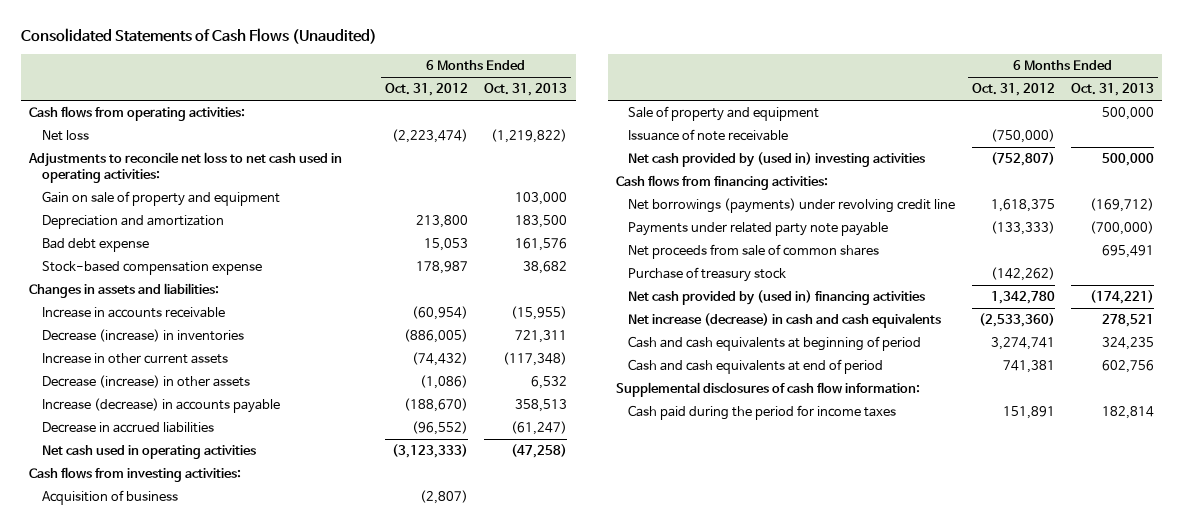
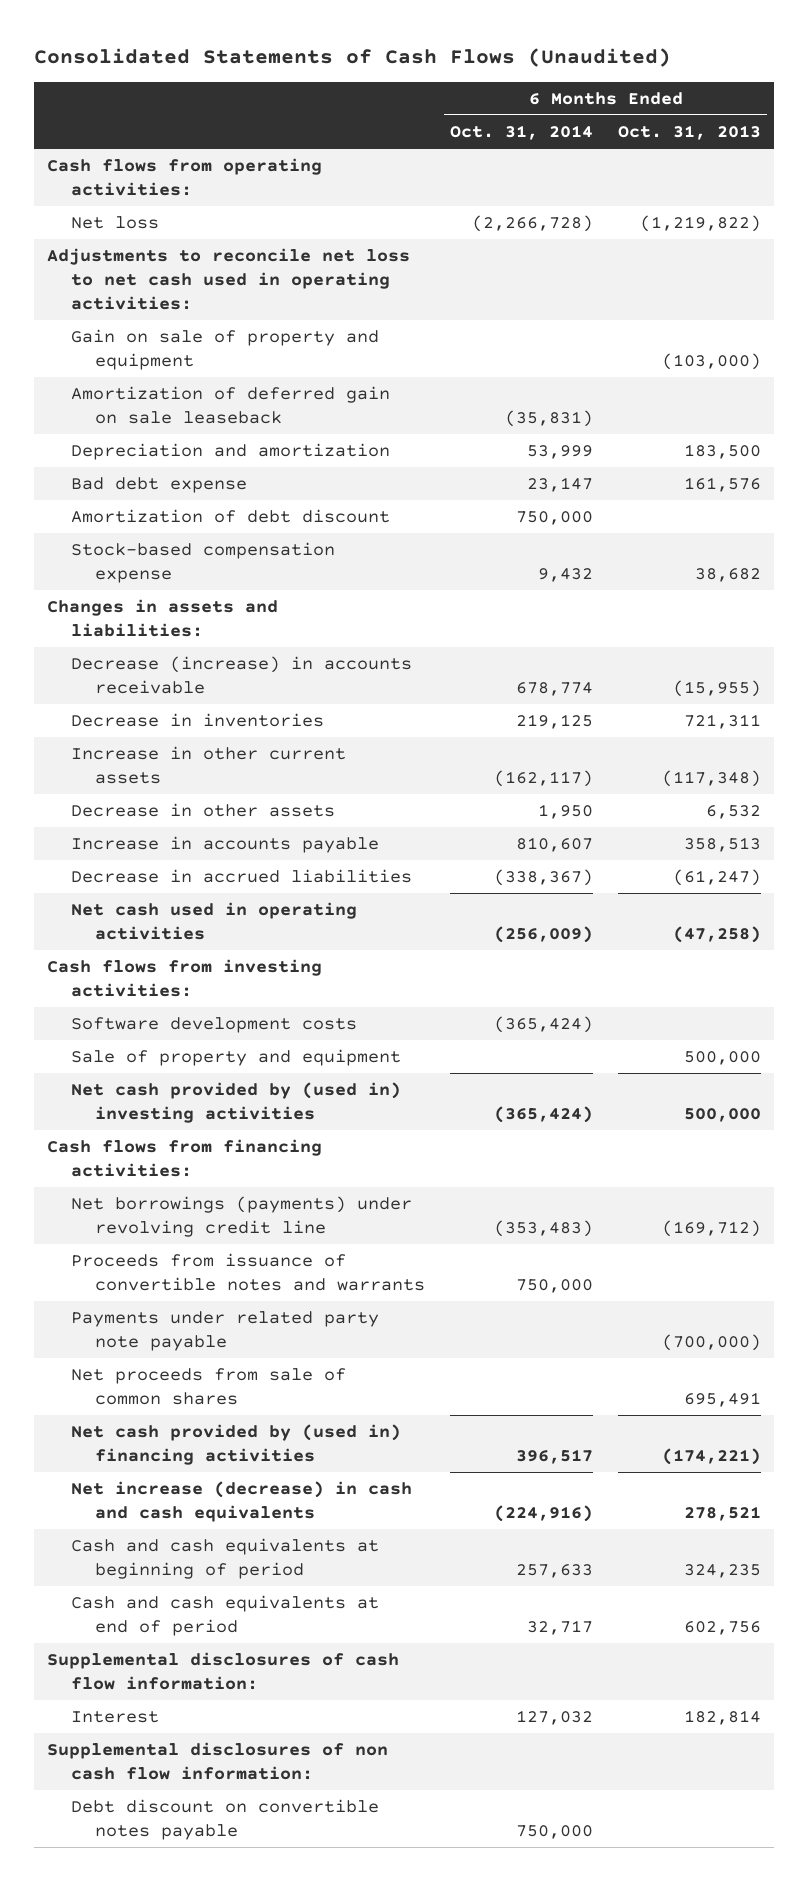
[384,83,468,97] Oct. 31, 2012 -> none
none -> [450,124,594,140] Oct. 31, 2014
[515,192,568,206] 103,000 -> [662,353,762,371] (103,000)
none -> [70,386,390,425] Amortization of deferred gain on sale leaseback
none -> [70,509,390,524] Amortization of debt discount
[41,307,225,319] Increase in accounts receivable -> [70,656,412,695] Decrease (increase) in accounts receivable
[41,329,244,343] Decrease (increase) in inventories -> [70,713,324,728] Decrease in inventories
[41,375,250,389] Decrease (increase) in other assets -> [70,803,335,818] Decrease in other assets
[41,398,280,414] Increase (decrease) in accounts payable -> [70,836,379,854] Increase in accounts payable
[41,490,178,506] Acquisition of business -> none
none -> [70,1017,357,1034] Software development costs
[628,129,789,142] Issuance of note receivable -> none
none -> [70,1253,425,1292] Proceeds from issuance of convertible notes and warrants
[628,267,787,283] Purchase of treasury stock -> none
[628,405,897,421] Cash paid during the period for income taxes -> [70,1711,159,1724] Interest
none -> [47,1742,389,1781] Supplemental disclosures of non cash flow information:
none -> [70,1799,379,1841] Debt discount on convertible notes payable

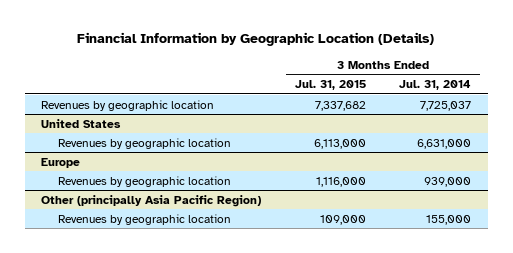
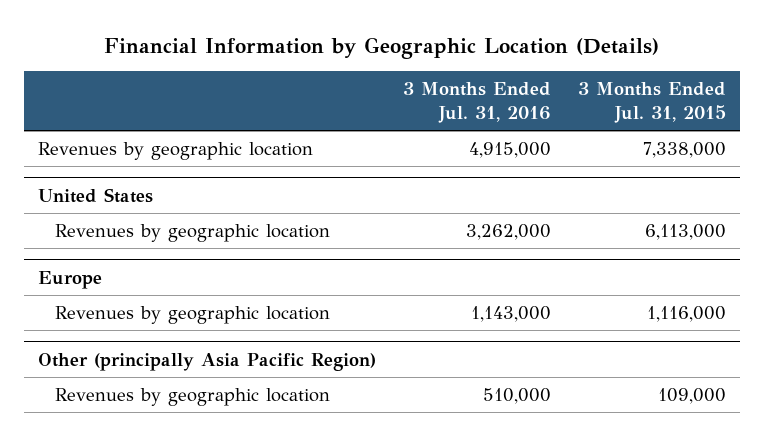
[399,80,472,91] Jul. 31, 2014 -> none
none -> [403,82,552,123] 3 Months Ended Jul. 31, 2016
[314,100,366,111] 7,337,682 -> [643,141,727,158] 7,338,000

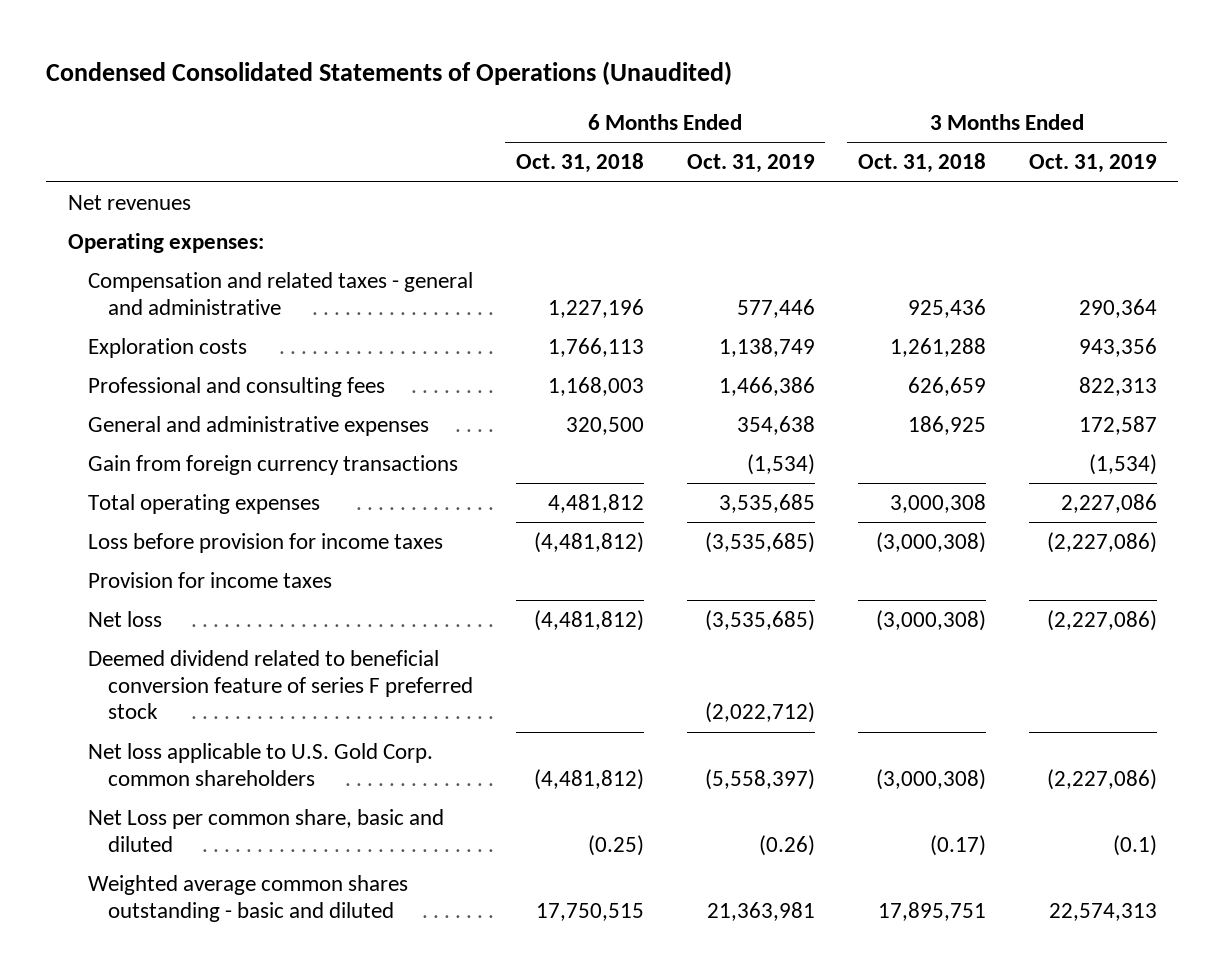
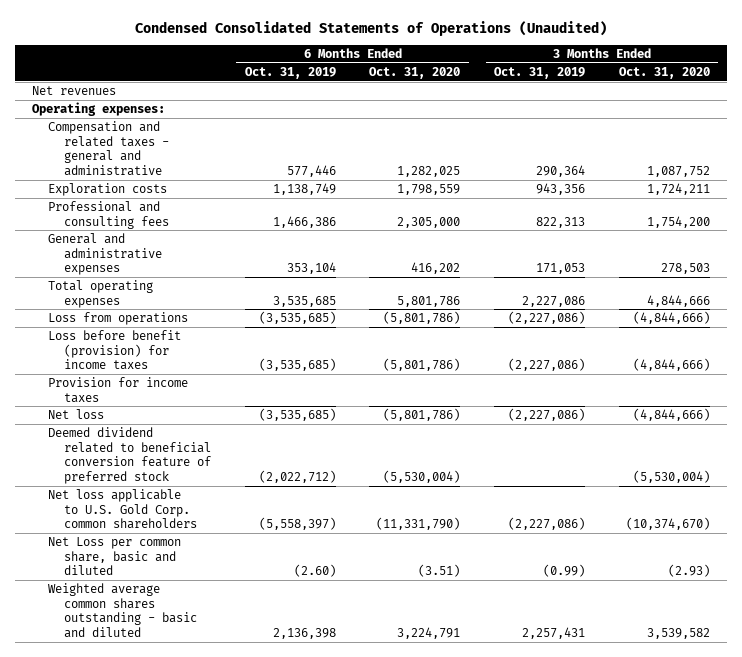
[515,153,644,174] Oct. 31, 2018 -> none
[857,153,986,174] Oct. 31, 2018 -> none
none -> [369,66,461,79] Oct. 31, 2020
none -> [618,66,710,79] Oct. 31, 2020
[87,454,458,475] Gain from foreign currency transactions -> none
[736,415,815,435] 354,638 -> [286,262,336,275] 353,104
[1078,415,1157,435] 172,587 -> [536,263,586,275] 171,053
none -> [48,312,189,326] Loss from operations
[87,532,443,553] Loss before provision for income taxes -> [48,330,182,371] Loss before benefit (provision) for income taxes
[87,649,473,720] Deemed dividend related to beneficial conversion feature of series F preferred stock -> [48,427,212,485] Deemed dividend related to beneficial conversion feature of preferred stock
[758,834,815,856] (0.26) -> [293,564,336,578] (2.60)
[1112,834,1157,856] (0.1) -> [543,564,586,578] (0.99)
[706,901,815,921] 21,363,981 -> [272,628,336,640] 2,136,398
[1048,902,1157,921] 22,574,313 -> [522,627,586,640] 2,257,431

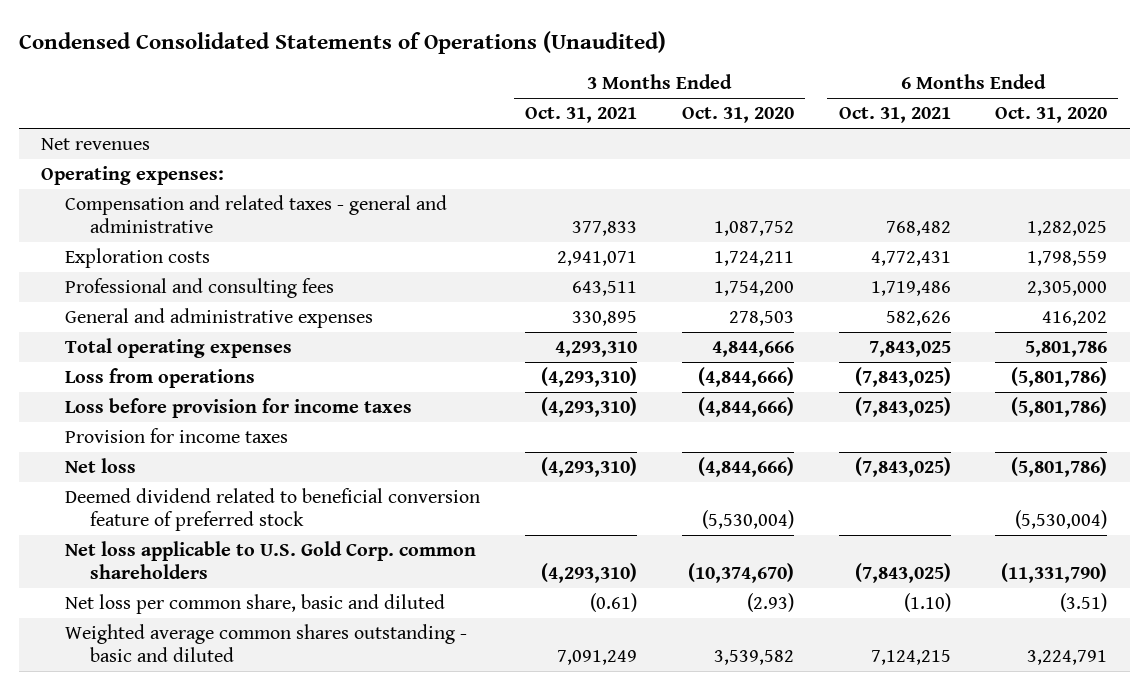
[244,66,336,79] Oct. 31, 2019 -> none
[494,66,586,79] Oct. 31, 2019 -> none
none -> [525,107,638,124] Oct. 31, 2021
none -> [838,107,951,124] Oct. 31, 2021
[48,330,182,371] Loss before benefit (provision) for income taxes -> [65,398,413,419] Loss before provision for income taxes
[48,537,182,576] Net Loss per common share, basic and diluted -> [65,594,446,615] Net loss per common share, basic and diluted

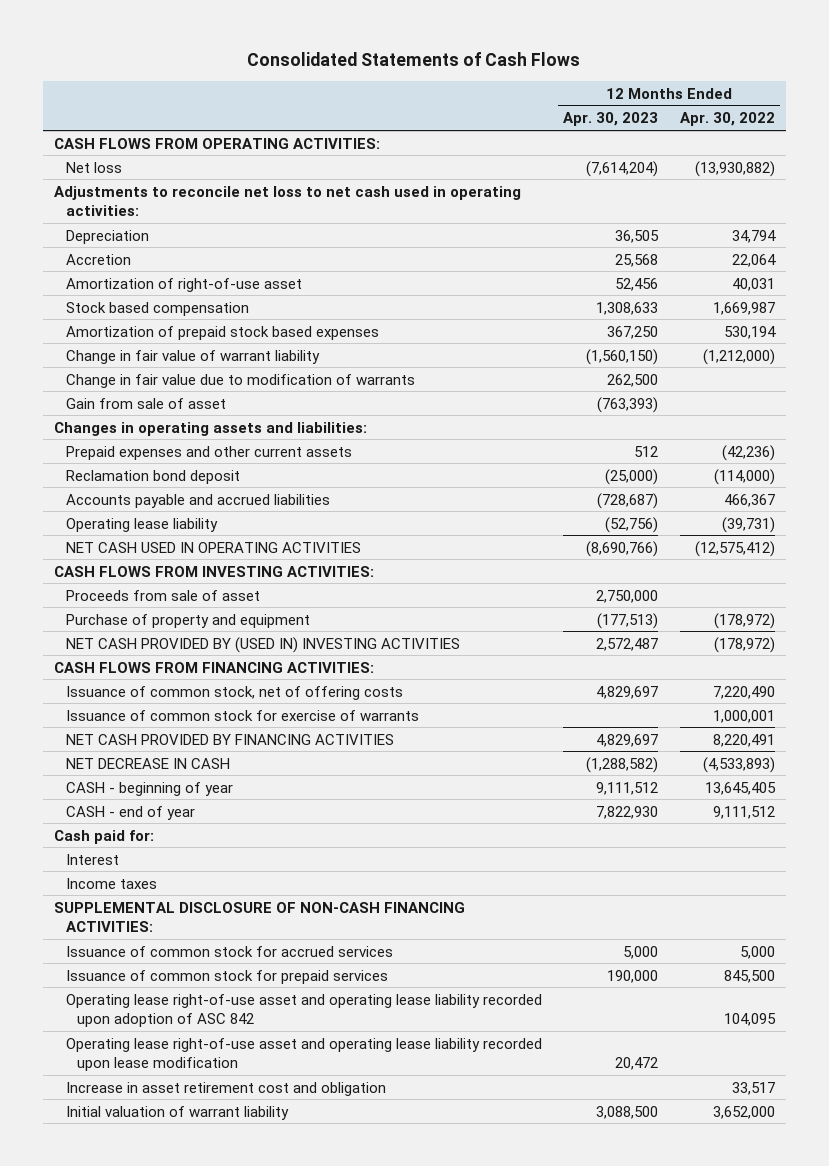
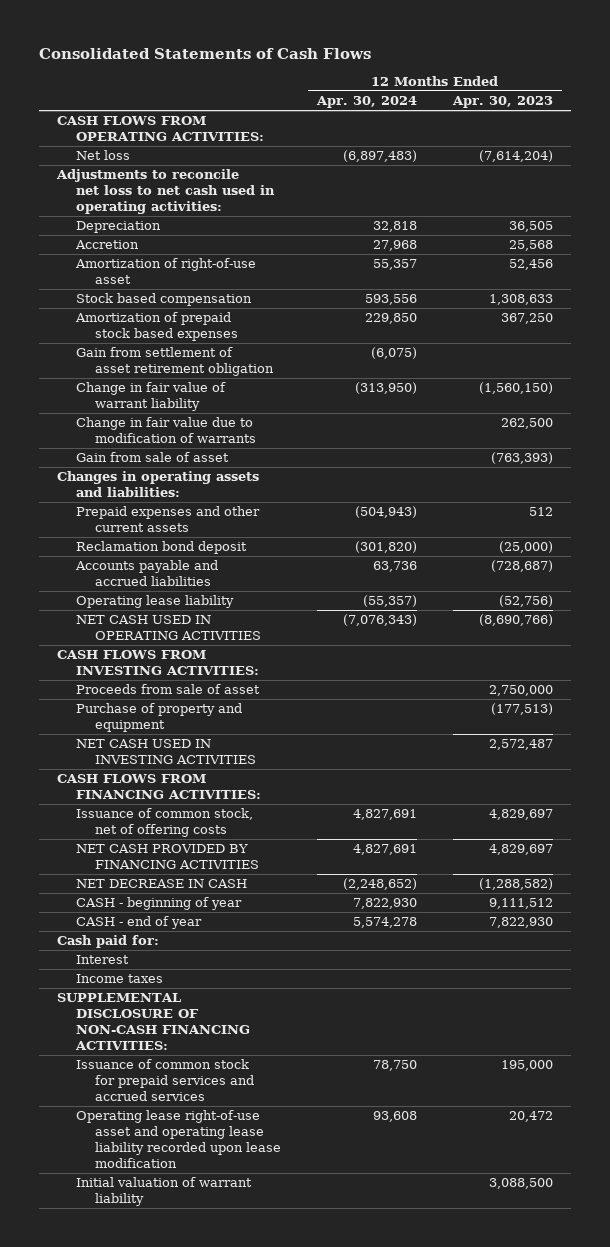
[679,112,775,127] Apr. 30, 2022 -> none
none -> [316,96,418,109] Apr. 30, 2024
none -> [76,347,275,377] Gain from settlement of asset retirement obligation
[65,636,460,653] NET CASH PROVIDED BY (USED IN) INVESTING ACTIVITIES -> [76,739,257,765] NET CASH USED IN INVESTING ACTIVITIES
[65,709,419,721] Issuance of common stock for exercise of warrants -> none
[65,969,388,984] Issuance of common stock for prepaid services -> none
[65,993,542,1027] Operating lease right-of-use asset and operating lease liability recorded upon adoption of ASC 842 -> none
[65,945,393,957] Issuance of common stock for accrued services -> [76,1059,255,1102] Issuance of common stock for prepaid services and accrued services
[623,945,659,959] 5,000 -> [501,1060,554,1072] 195,000
[65,1081,386,1096] Increase in asset retirement cost and obligation -> none

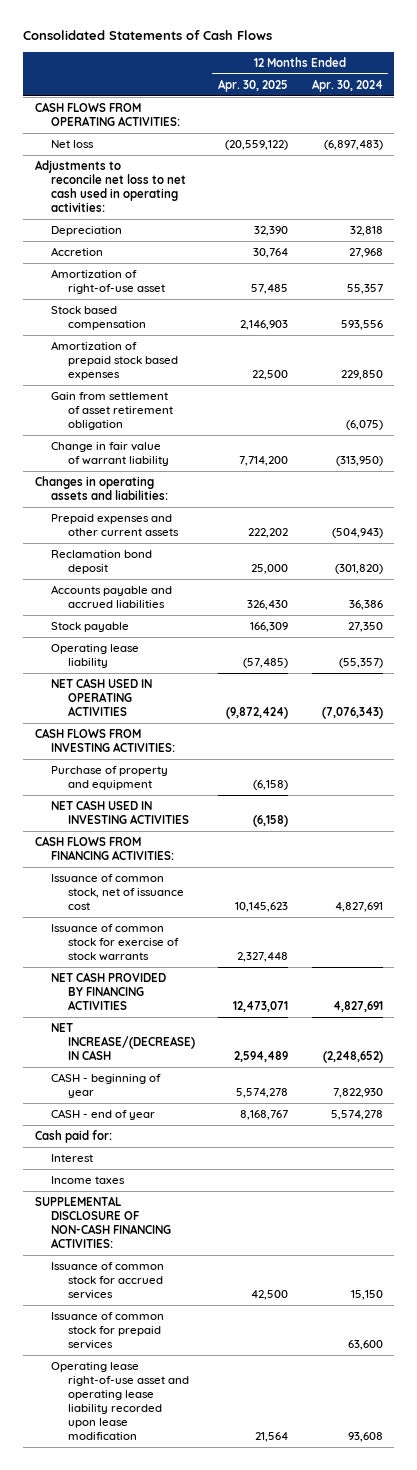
[452,96,554,109] Apr. 30, 2023 -> none
none -> [218,78,289,92] Apr. 30, 2025
[76,417,257,444] Change in fair value due to modification of warrants -> none
[76,452,230,463] Gain from sale of asset -> none
[373,561,418,573] 63,736 -> [348,600,383,611] 36,386
none -> [51,622,130,633] Stock payable
[76,684,261,695] Proceeds from sale of asset -> none
[76,808,254,838] Issuance of common stock, net of offering costs -> [51,874,184,910] Issuance of common stock, net of issuance cost
none -> [51,924,179,961] Issuance of common stock for exercise of stock warrants
[76,879,248,889] NET DECREASE IN CASH -> [51,1023,195,1060] NET INCREASE/(DECREASE) IN CASH
[76,1059,255,1102] Issuance of common stock for prepaid services and accrued services -> [51,1262,165,1299] Issuance of common stock for accrued services
[373,1060,418,1072] 78,750 -> [350,1289,383,1300] 15,150
none -> [51,1312,165,1349] Issuance of common stock for prepaid services
[76,1177,253,1207] Initial valuation of warrant liability -> none

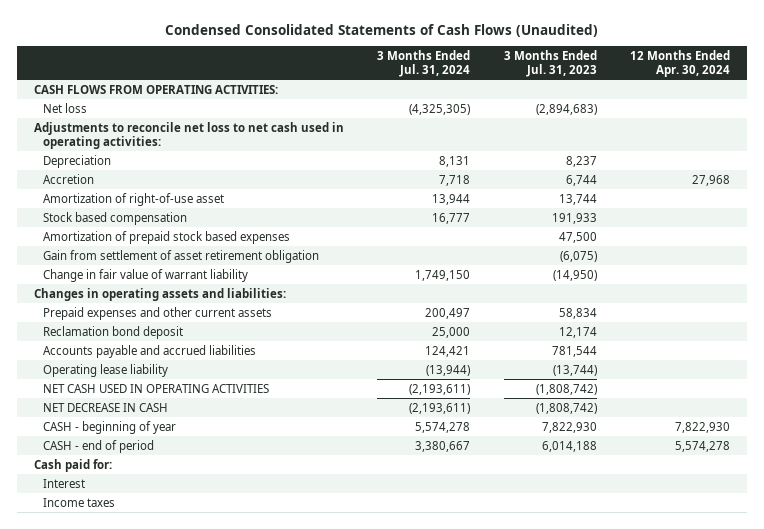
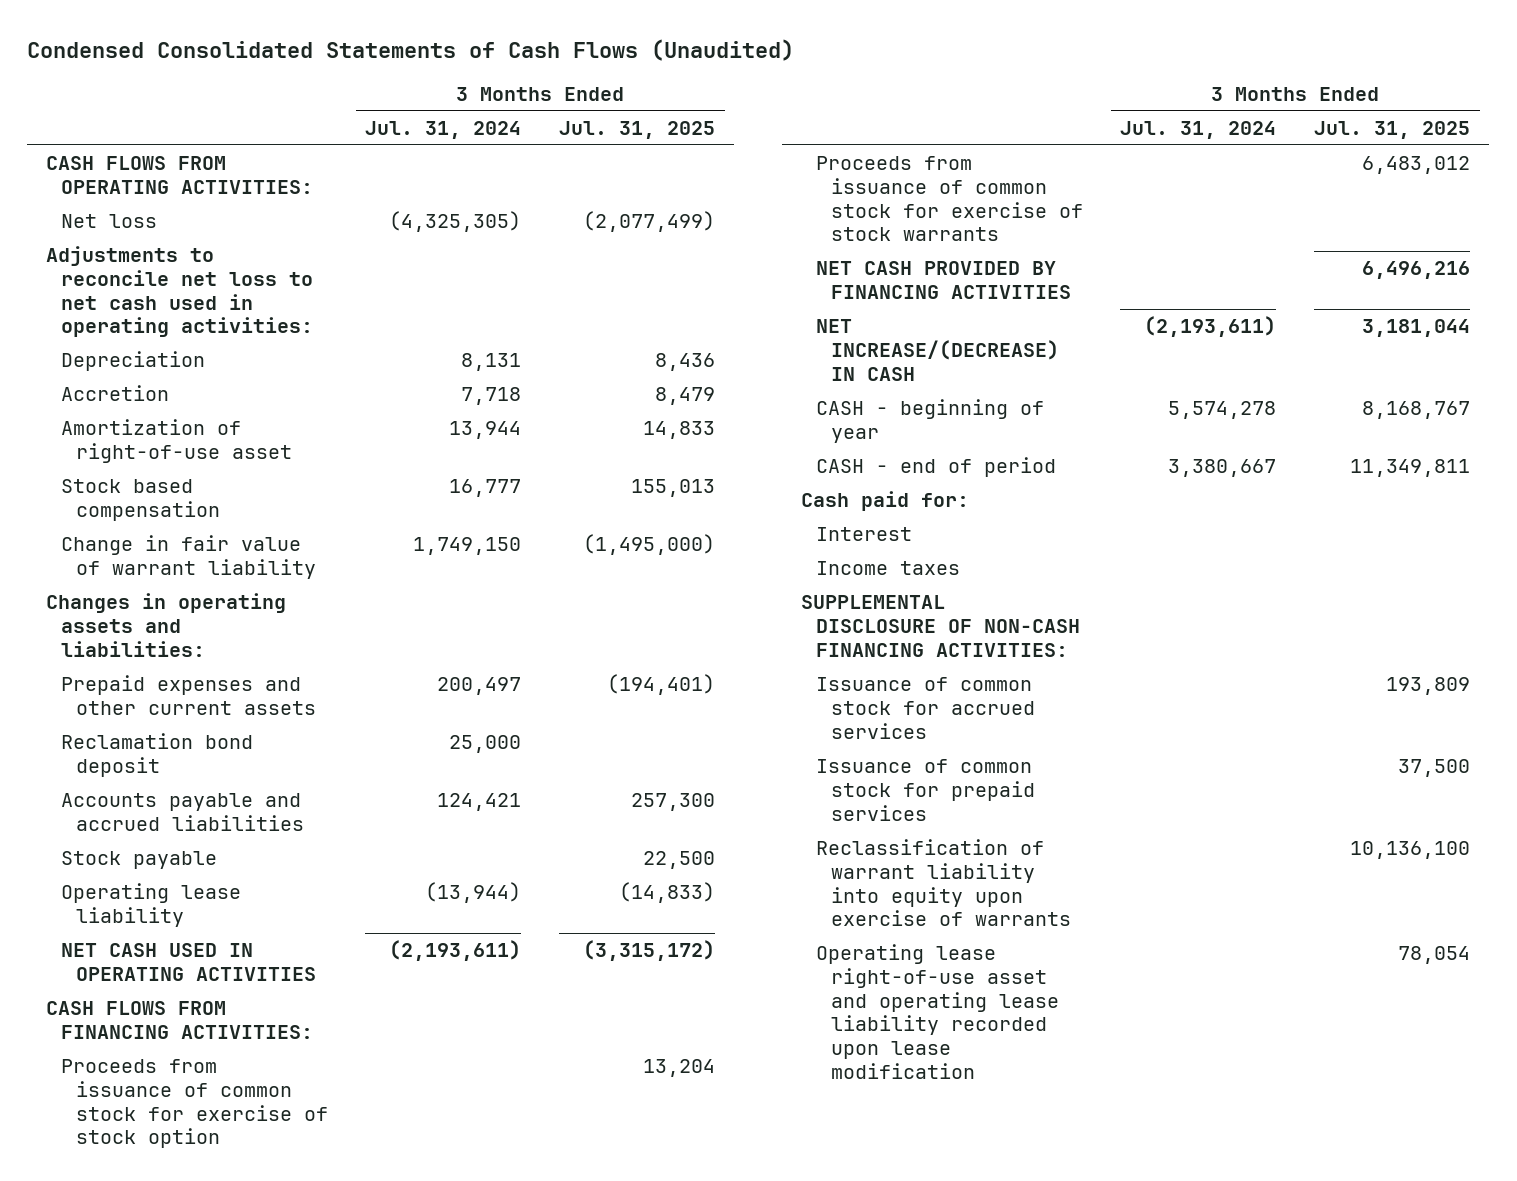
[503,50,597,78] 3 Months Ended Jul. 31, 2023 -> none
[630,50,731,78] 12 Months Ended Apr. 30, 2024 -> none
none -> [559,121,716,140] Jul. 31, 2025
[43,230,291,244] Amortization of prepaid stock based expenses -> none
[43,249,320,263] Gain from settlement of asset retirement obligation -> none
none -> [60,851,217,870] Stock payable
none -> [46,1001,313,1039] CASH FLOWS FROM FINANCING ACTIVITIES:
none -> [60,1059,328,1149] Proceeds from issuance of common stock for exercise of stock option
none -> [815,156,1083,242] Proceeds from issuance of common stock for exercise of stock warrants
none -> [815,261,1071,299] NET CASH PROVIDED BY FINANCING ACTIVITIES
[43,402,169,412] NET DECREASE IN CASH -> [815,319,1059,381] NET INCREASE/(DECREASE) IN CASH
none -> [801,595,1080,657] SUPPLEMENTAL DISCLOSURE OF NON-CASH FINANCING ACTIVITIES:
none -> [815,677,1035,739] Issuance of common stock for accrued services
none -> [815,759,1035,821] Issuance of common stock for prepaid services
none -> [815,839,1071,927] Reclassification of warrant liability into equity upon exercise of warrants
none -> [815,944,1059,1079] Operating lease right-of-use asset and operating lease liability recorded upon lease modification

